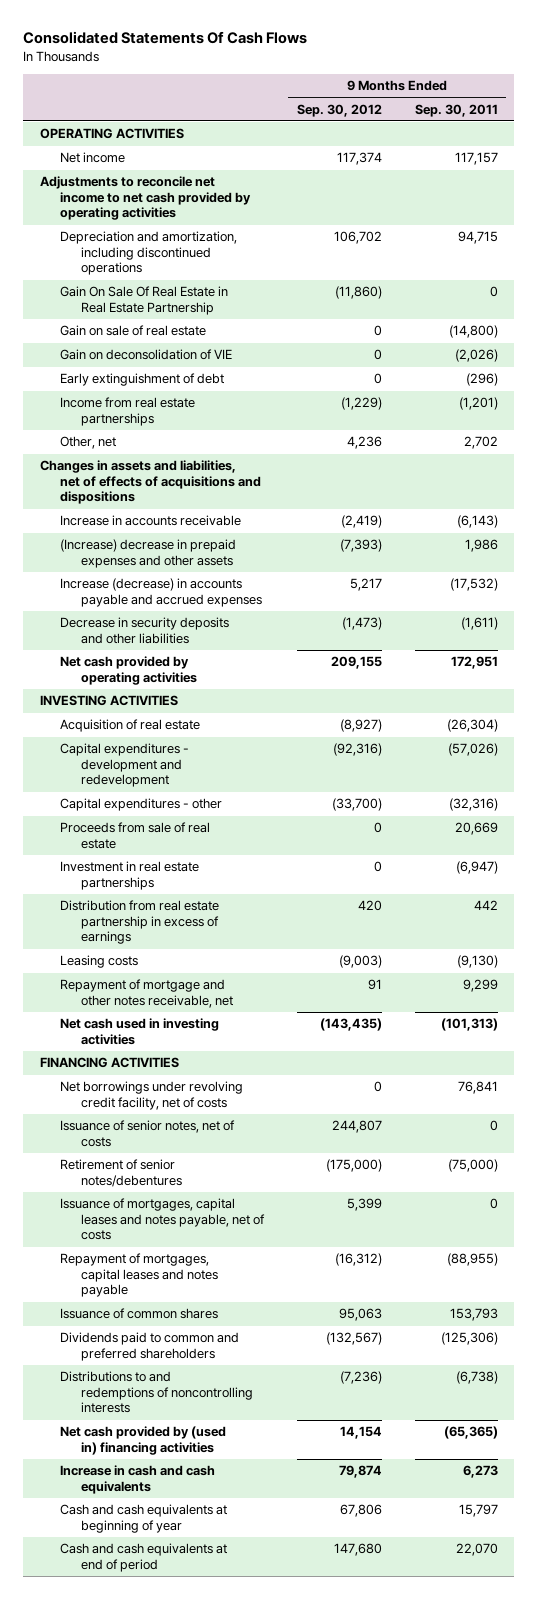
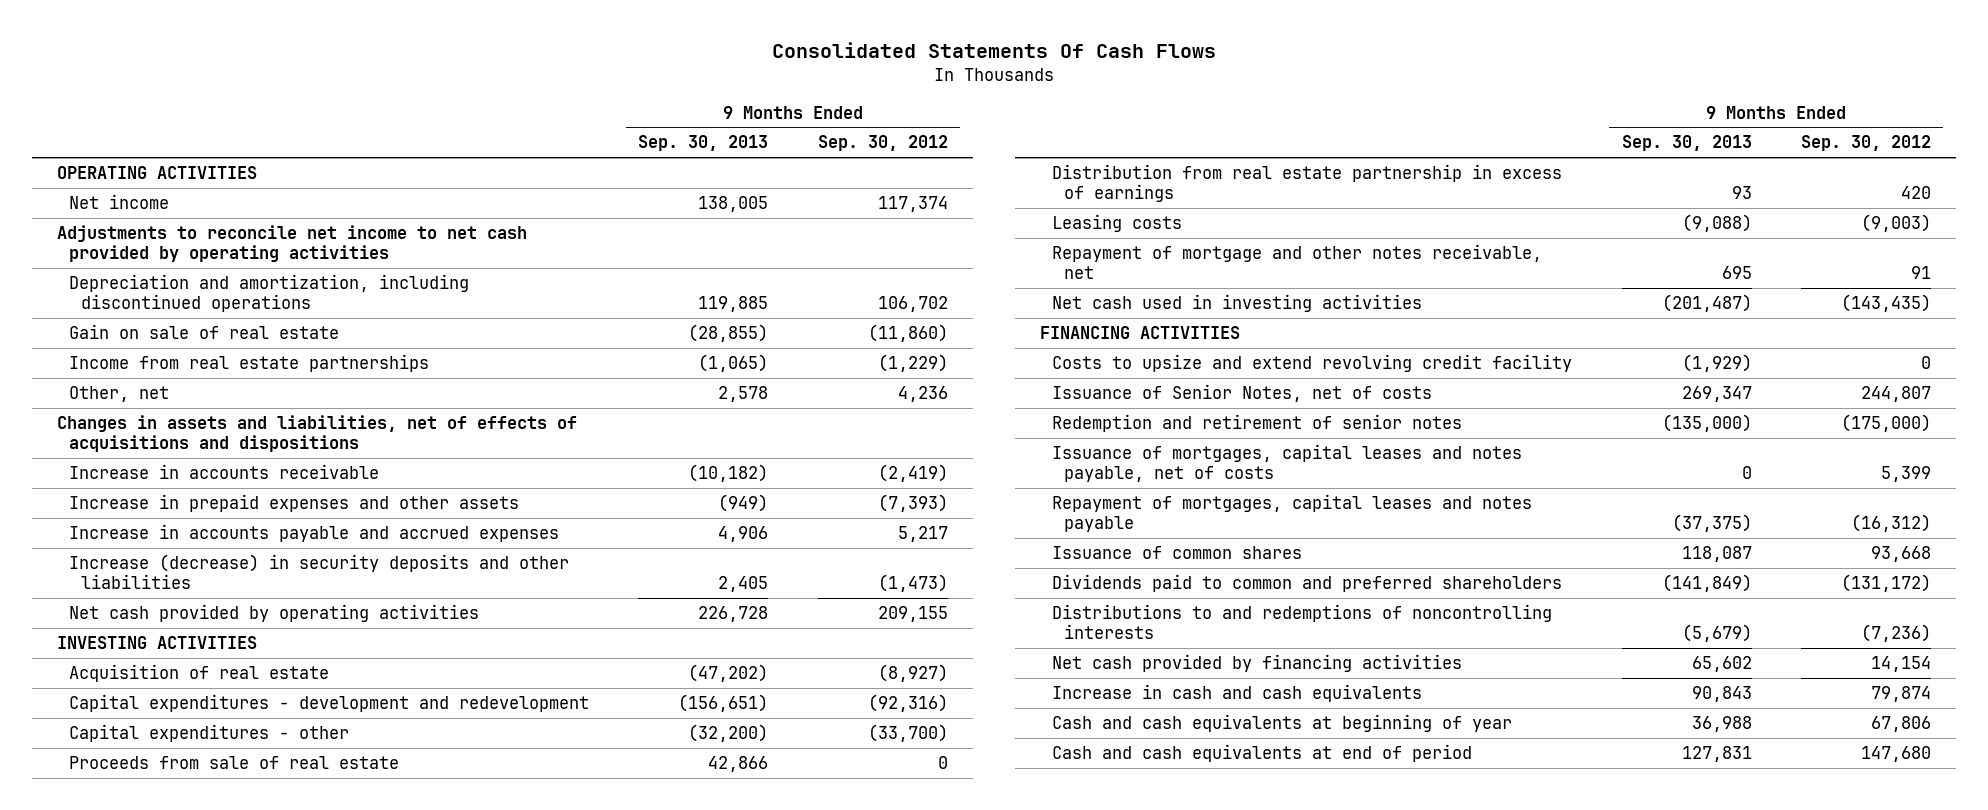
[414,103,498,117] Sep. 30, 2011 -> none
none -> [638,135,769,152] Sep. 30, 2013
[60,286,229,315] Gain On Sale Of Real Estate in Real Estate Partnership -> none
[60,349,233,361] Gain on deconsolidation of VIE -> none
[60,373,225,387] Early extinguishment of debt -> none
[373,325,382,337] 0 -> [867,324,948,343] (11,860)
[60,539,237,568] (Increase) decrease in prepaid expenses and other assets -> [68,494,519,513] Increase in prepaid expenses and other assets
[60,578,262,607] Increase (decrease) in accounts payable and accrued expenses -> [68,524,559,543] Increase in accounts payable and accrued expenses
[60,617,230,644] Decrease in security deposits and other liabilities -> [68,554,569,590] Increase (decrease) in security deposits and other liabilities
[60,861,200,890] Investment in real estate partnerships -> none
[60,1081,244,1110] Net borrowings under revolving credit facility, net of costs -> none
none -> [1051,354,1572,373] Costs to upsize and extend revolving credit facility
[60,1120,236,1147] Issuance of senior notes, net of costs -> [1051,384,1432,403] Issuance of Senior Notes, net of costs
[60,1159,182,1187] Retirement of senior notes/debentures -> [1051,414,1462,433] Redemption and retirement of senior notes
[338,1308,382,1322] 95,063 -> [1871,546,1932,563] 93,668
[325,1332,382,1346] (132,567) -> [1841,574,1932,593] (131,172)
[60,1426,227,1455] Net cash provided by (used in) financing activities -> [1051,654,1462,673] Net cash provided by financing activities

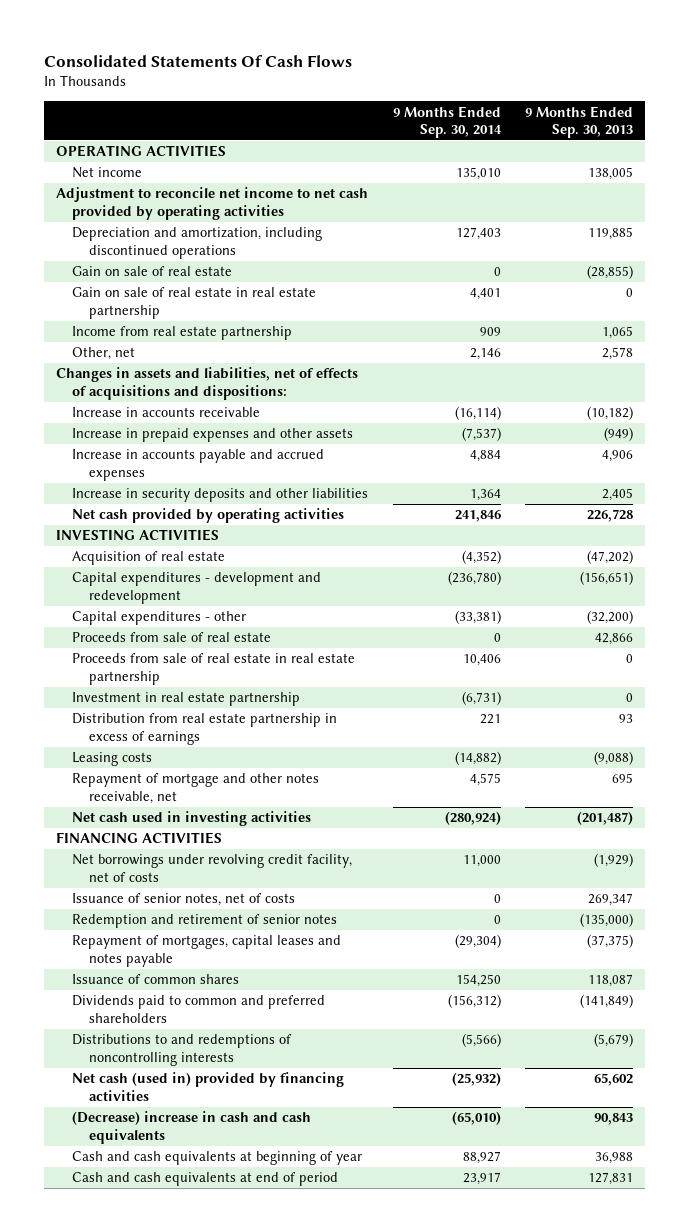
[817,135,948,152] Sep. 30, 2012 -> none
none -> [392,105,502,138] 9 Months Ended Sep. 30, 2014
[56,225,527,263] Adjustments to reconcile net income to net cash provided by operating activities -> [56,187,369,220] Adjustment to reconcile net income to net cash provided by operating activities
none -> [72,287,317,319] Gain on sale of real estate in real estate partnership
[68,354,429,373] Income from real estate partnerships -> [72,326,293,341] Income from real estate partnership
[698,354,769,373] (1,065) -> [602,326,634,340] 1,065
[56,415,577,453] Changes in assets and liabilities, net of effects of acquisitions and dispositions -> [56,367,359,400] Changes in assets and liabilities, net of effects of acquisitions and dispositions:
[68,554,569,590] Increase (decrease) in security deposits and other liabilities -> [72,488,369,503] Increase in security deposits and other liabilities
none -> [72,653,356,685] Proceeds from sale of real estate in real estate partnership
none -> [72,692,301,707] Investment in real estate partnership
[1051,354,1572,373] Costs to upsize and extend revolving credit facility -> [72,854,353,882] Net borrowings under revolving credit facility, net of costs
[1051,384,1432,403] Issuance of Senior Notes, net of costs -> [72,893,296,907] Issuance of senior notes, net of costs
[1051,444,1522,483] Issuance of mortgages, capital leases and notes payable, net of costs -> none
[1051,654,1462,673] Net cash provided by financing activities -> [72,1072,345,1101] Net cash (used in) provided by financing activities
[1051,684,1422,703] Increase in cash and cash equivalents -> [72,1111,312,1144] (Decrease) increase in cash and cash equivalents

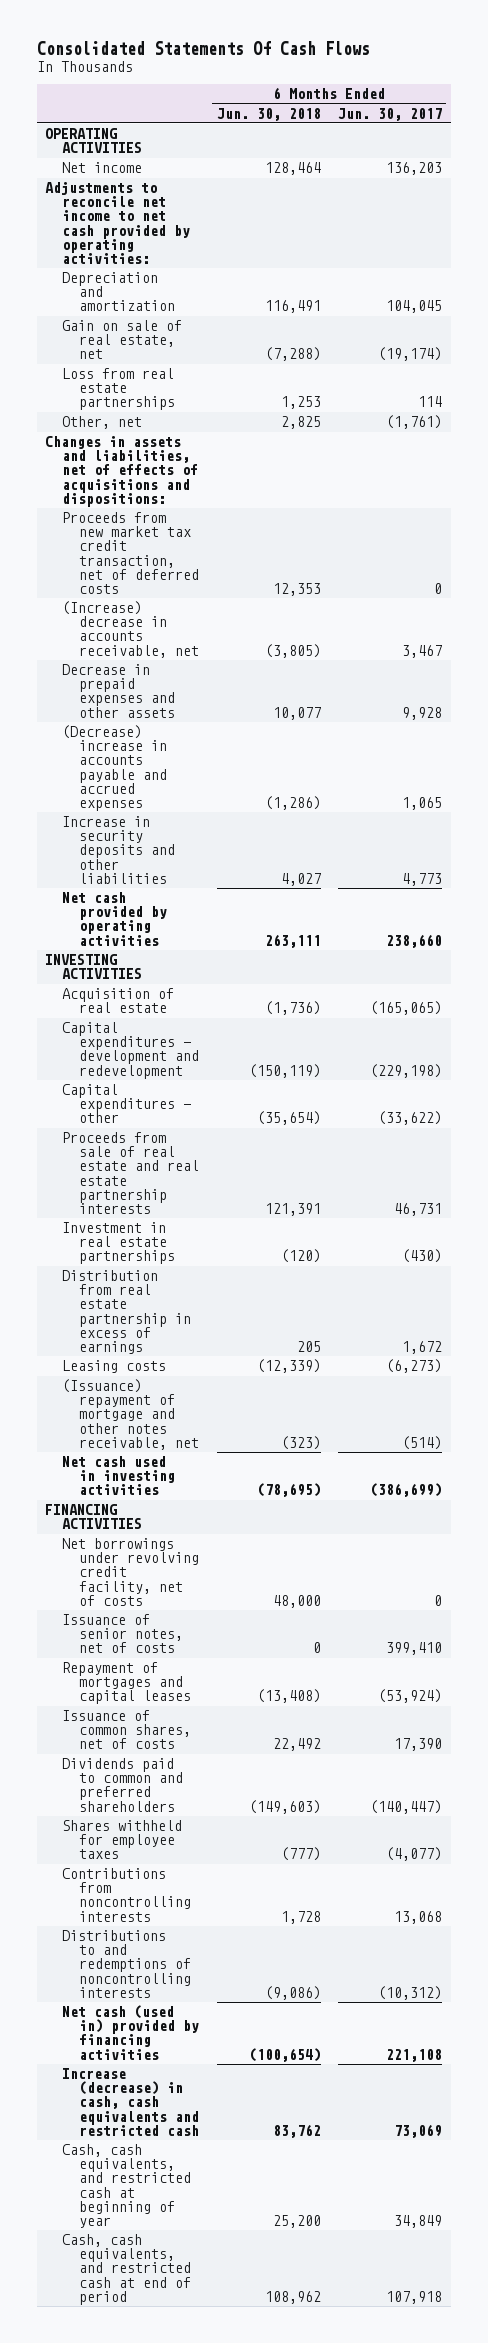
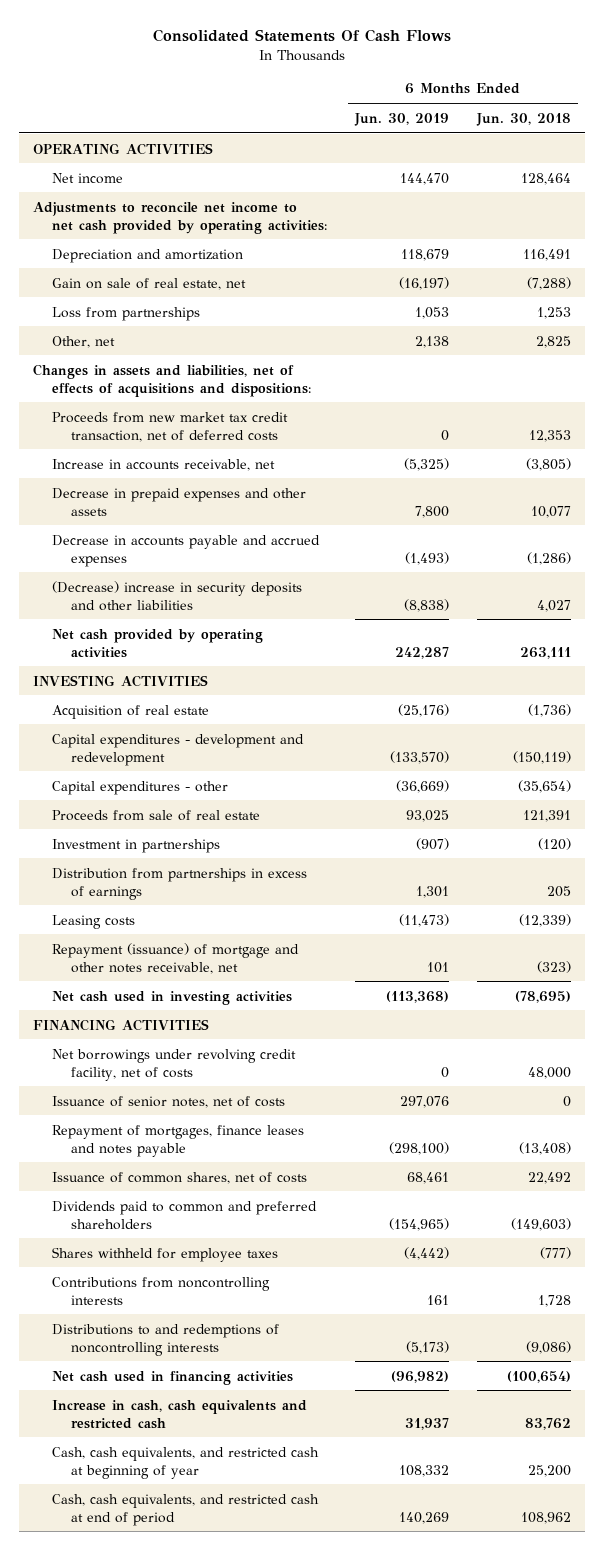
[338,107,443,121] Jun. 30, 2017 -> none
none -> [353,112,449,126] Jun. 30, 2019
[62,368,175,411] Loss from real estate partnerships -> [51,306,200,321] Loss from partnerships
[62,601,199,658] (Increase) decrease in accounts receivable, net -> [51,458,275,471] Increase in accounts receivable, net
[62,725,167,811] (Decrease) increase in accounts payable and accrued expenses -> [51,534,320,567] Decrease in accounts payable and accrued expenses
[62,816,175,884] Increase in security deposits and other liabilities -> [51,580,302,611] (Decrease) increase in security deposits and other liabilities
[62,1132,199,1214] Proceeds from sale of real estate and real estate partnership interests -> [51,809,260,821] Proceeds from sale of real estate
[62,1222,175,1265] Investment in real estate partnerships -> [51,838,220,853] Investment in partnerships
[62,1270,191,1354] Distribution from real estate partnership in excess of earnings -> [51,867,307,900] Distribution from partnerships in excess of earnings
[62,1379,199,1450] (Issuance) repayment of mortgage and other notes receivable, net -> [51,942,299,974] Repayment (issuance) of mortgage and other notes receivable, net
[62,1662,191,1705] Repayment of mortgages and capital leases -> [51,1124,304,1157] Repayment of mortgages, finance leases and notes payable
[62,2005,199,2060] Net cash (used in) provided by financing activities -> [51,1370,293,1385] Net cash used in financing activities
[62,2068,199,2136] Increase (decrease) in cash, cash equivalents and restricted cash -> [51,1399,307,1429] Increase in cash, cash equivalents and restricted cash

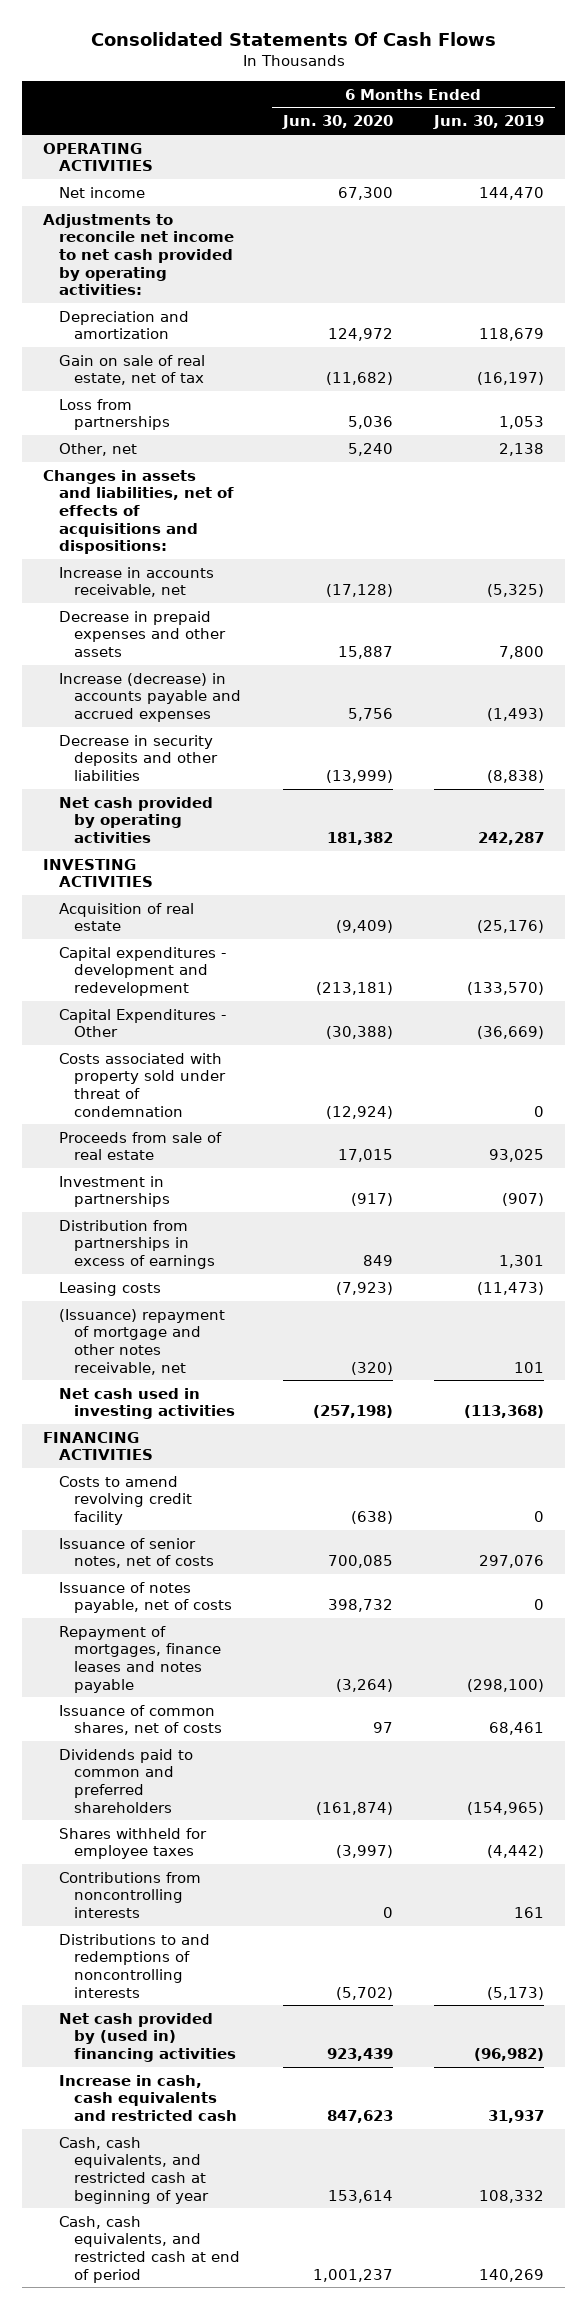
[475,112,571,126] Jun. 30, 2018 -> none
none -> [281,115,393,130] Jun. 30, 2020
[51,277,246,290] Gain on sale of real estate, net -> [58,354,205,386] Gain on sale of real estate, net of tax
[51,411,288,442] Proceeds from new market tax credit transaction, net of deferred costs -> none
[51,534,320,567] Decrease in accounts payable and accrued expenses -> [58,672,241,722] Increase (decrease) in accounts payable and accrued expenses
[51,580,302,611] (Decrease) increase in security deposits and other liabilities -> [58,734,218,781] Decrease in security deposits and other liabilities
[51,780,228,795] Capital expenditures - other -> [58,1008,226,1038] Capital Expenditures - Other
none -> [58,1052,226,1117] Costs associated with property sold under threat of condemnation
[51,942,299,974] Repayment (issuance) of mortgage and other notes receivable, net -> [58,1308,225,1375] (Issuance) repayment of mortgage and other notes receivable, net
[51,1048,296,1081] Net borrowings under revolving credit facility, net of costs -> none
none -> [58,1475,192,1525] Costs to amend revolving credit facility
none -> [58,1581,232,1614] Issuance of notes payable, net of costs
[51,1370,293,1385] Net cash used in financing activities -> [58,2012,236,2062] Net cash provided by (used in) financing activities

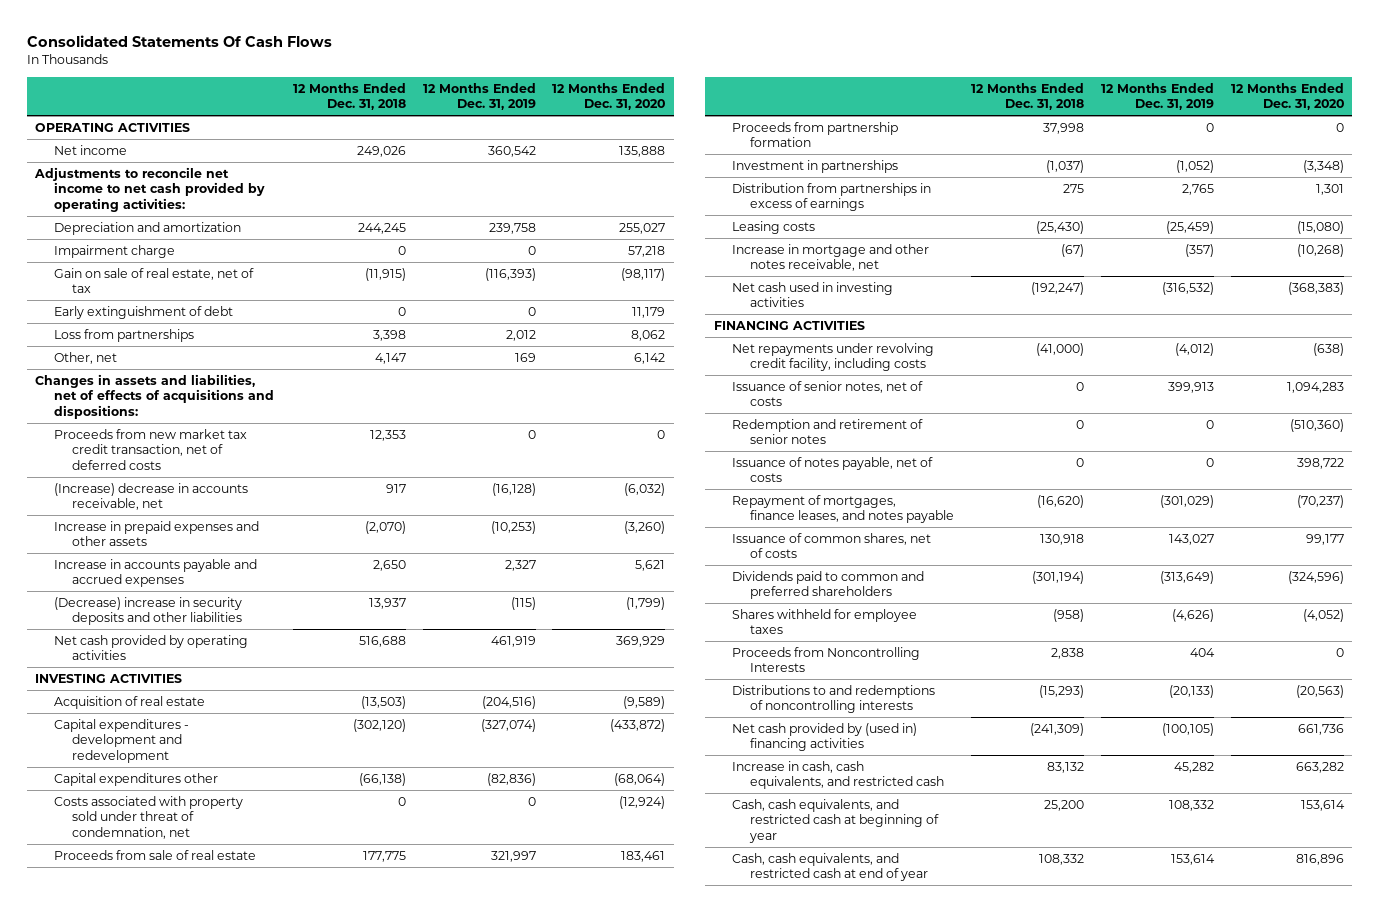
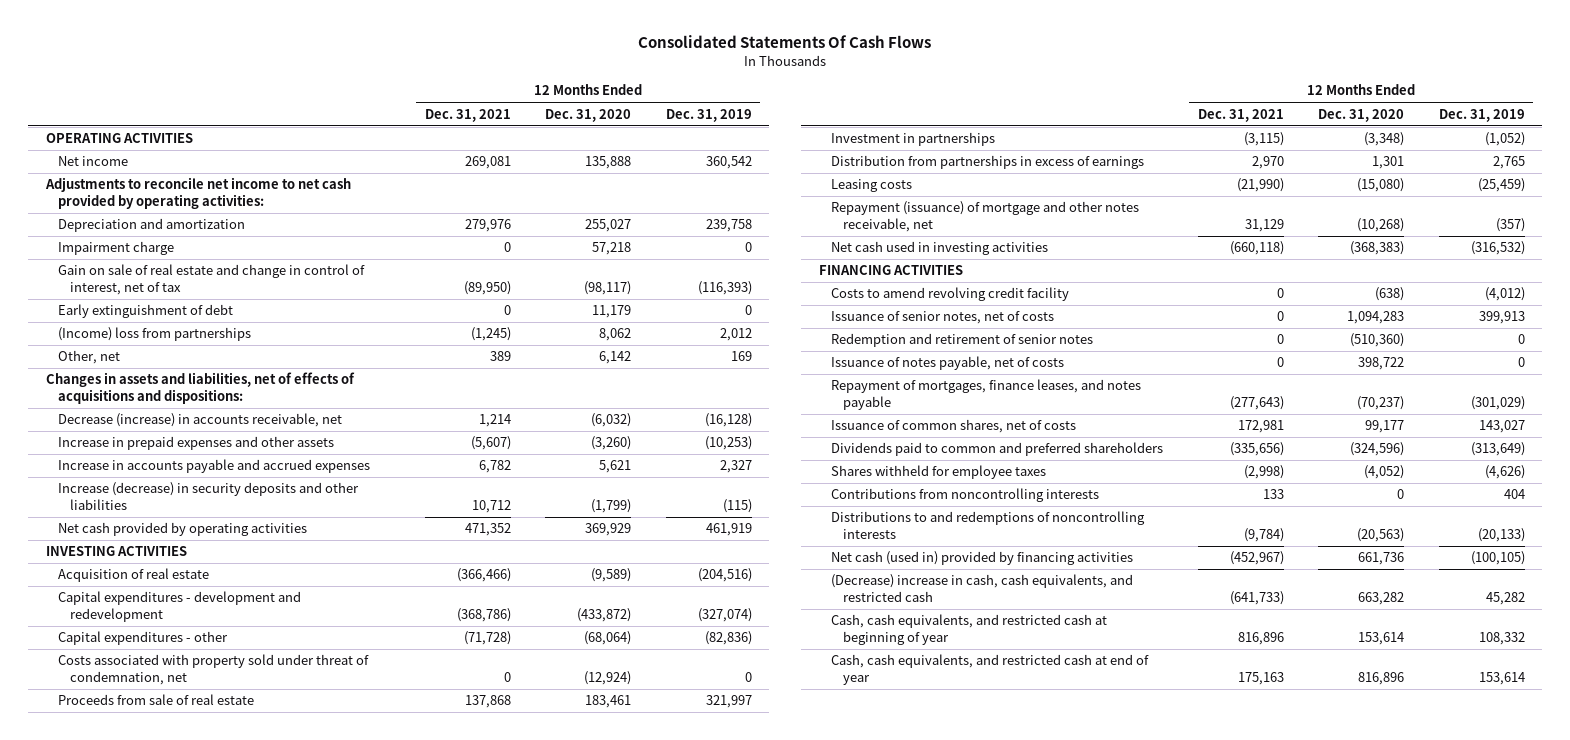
[292,82,406,111] 12 Months Ended Dec. 31, 2018 -> none
none -> [424,108,511,122] Dec. 31, 2021
[53,267,254,294] Gain on sale of real estate, net of tax -> [57,264,365,295] Gain on sale of real estate and change in control of interest, net of tax
[53,328,194,342] Loss from partnerships -> [57,327,251,342] (Income) loss from partnerships
[53,428,247,470] Proceeds from new market tax credit transaction, net of deferred costs -> none
[53,482,248,511] (Increase) decrease in accounts receivable, net -> [57,413,342,428] Decrease (increase) in accounts receivable, net
[53,596,242,626] (Decrease) increase in security deposits and other liabilities -> [57,482,359,510] Increase (decrease) in security deposits and other liabilities
[53,772,218,786] Capital expenditures other -> [57,631,228,646] Capital expenditures - other
[732,121,899,148] Proceeds from partnership formation -> none
[732,243,930,272] Increase in mortgage and other notes receivable, net -> [831,201,1140,232] Repayment (issuance) of mortgage and other notes receivable, net
[732,342,935,372] Net repayments under revolving credit facility, including costs -> [831,287,1070,302] Costs to amend revolving credit facility
[732,646,921,673] Proceeds from Noncontrolling Interests -> [831,488,1100,503] Contributions from noncontrolling interests
[732,722,918,752] Net cash provided by (used in) financing activities -> [831,551,1134,566] Net cash (used in) provided by financing activities
[732,760,945,790] Increase in cash, cash equivalents, and restricted cash -> [831,574,1134,602] (Decrease) increase in cash, cash equivalents, and restricted cash

